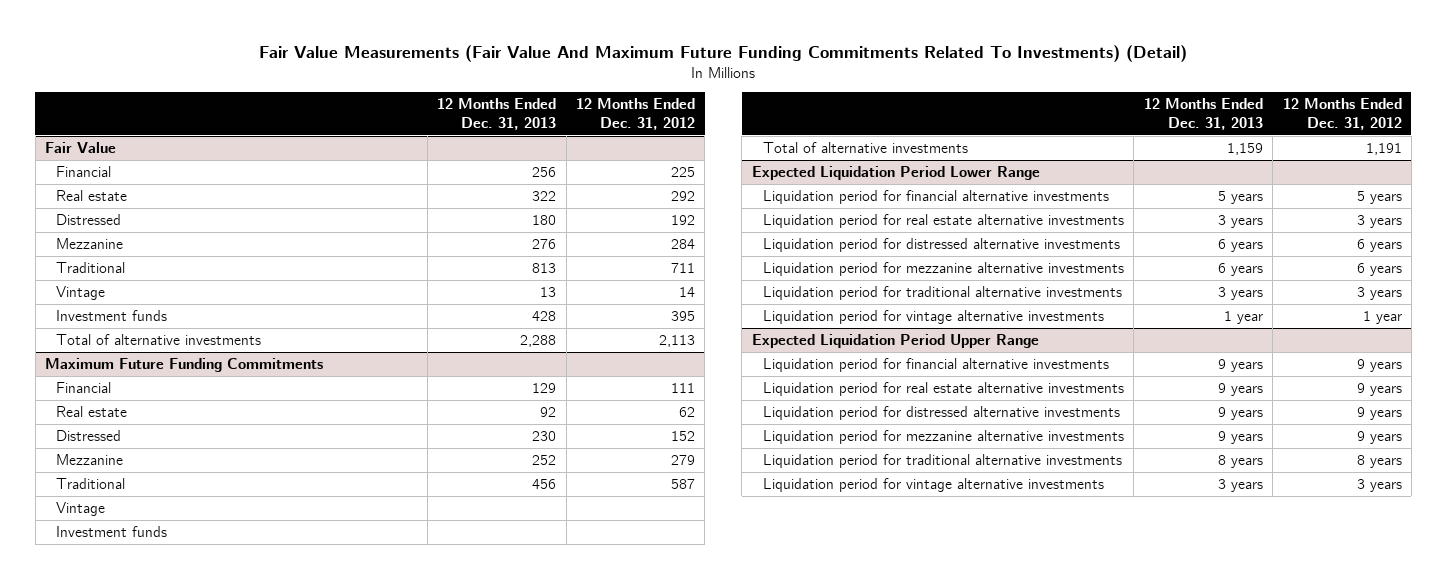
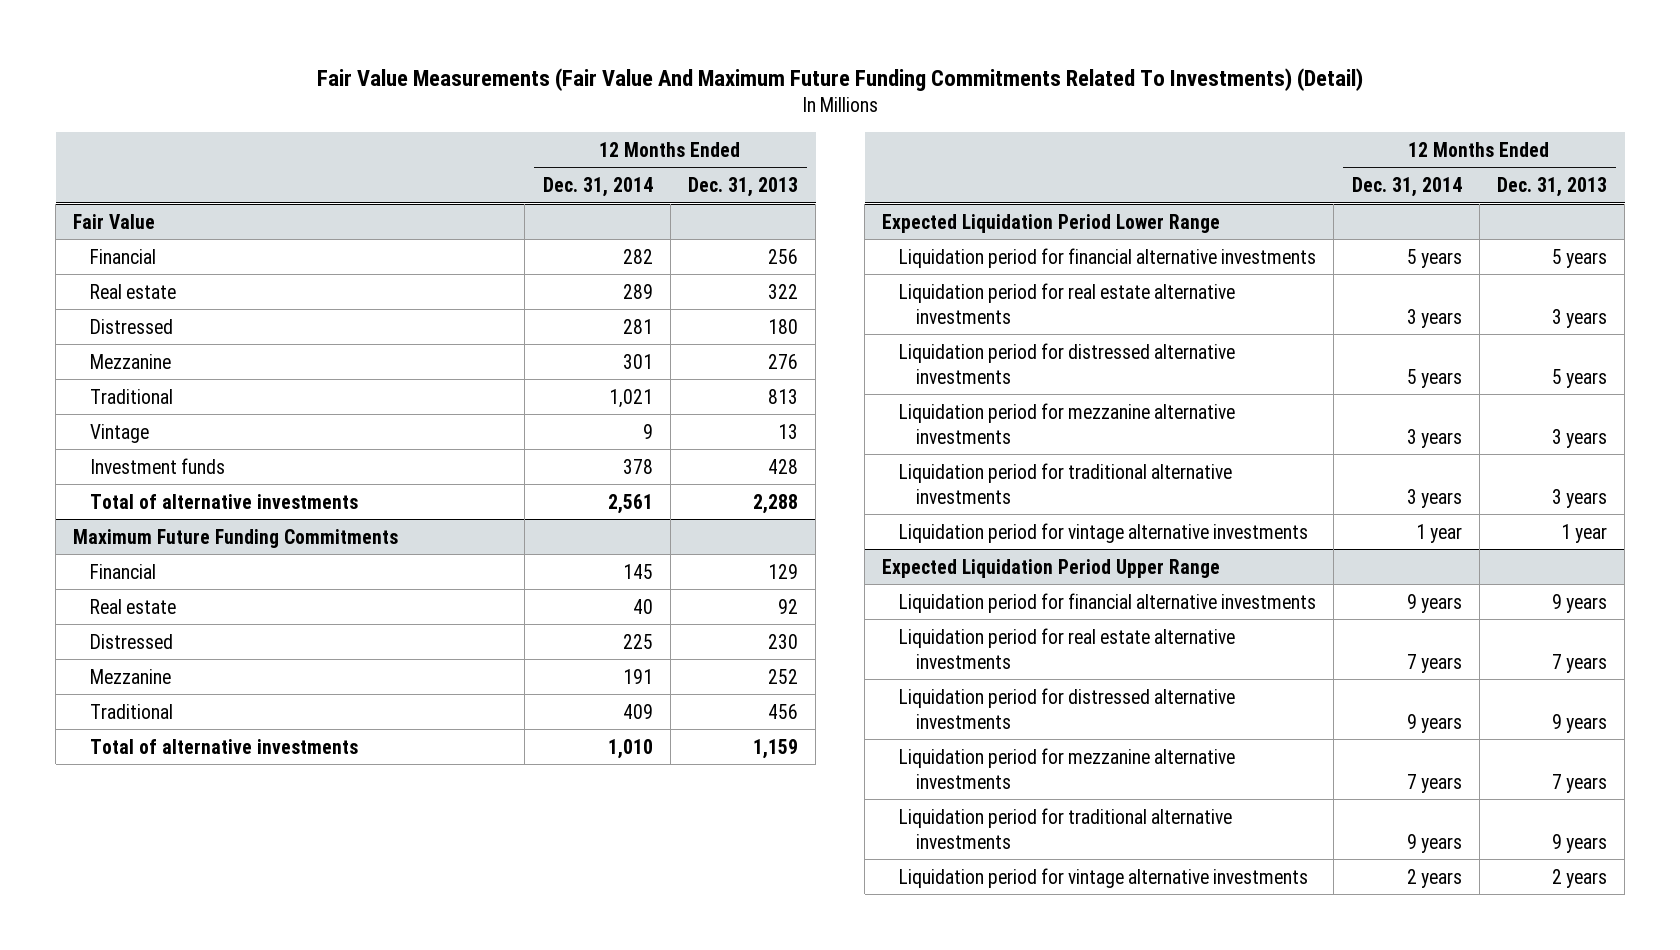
[576,98,696,130] 12 Months Ended Dec. 31, 2012 -> none
none -> [542,176,653,197] Dec. 31, 2014
[56,502,106,517] Vintage -> none
[56,526,168,538] Investment funds -> none
[1217,239,1263,253] 6 years -> [1552,368,1608,388] 5 years
[1217,263,1263,277] 6 years -> [1552,428,1608,448] 3 years
[1217,383,1263,397] 9 years -> [1552,653,1608,673] 7 years
[1217,431,1263,445] 9 years -> [1552,773,1608,793] 7 years
[1217,455,1263,469] 8 years -> [1552,833,1608,853] 9 years
[1217,479,1263,493] 3 years -> [1552,868,1608,888] 2 years

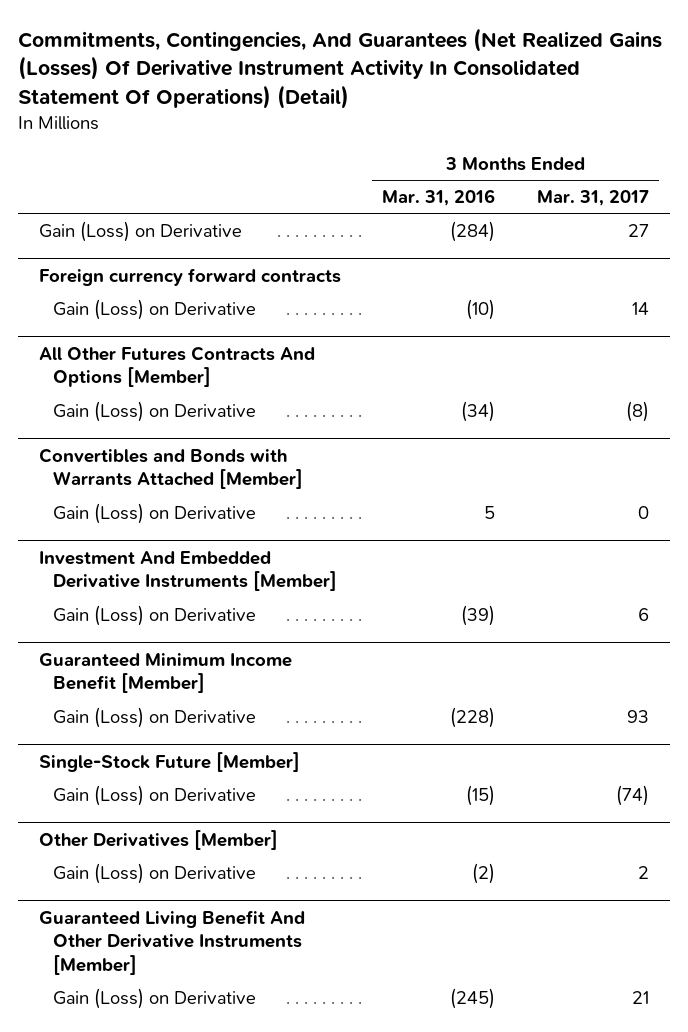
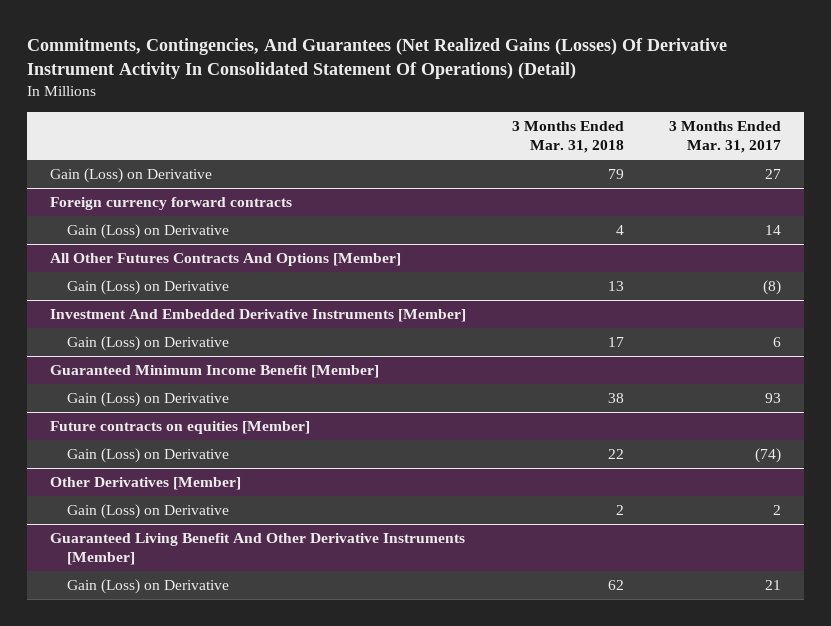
[382,189,496,207] Mar. 31, 2016 -> none
none -> [511,120,624,154] 3 Months Ended Mar. 31, 2018
[38,447,303,490] Convertibles and Bonds with Warrants Attached [Member] -> none
[52,502,256,524] Gain (Loss) on Derivative -> none
[38,751,300,772] Single-Stock Future [Member] -> [50,421,311,435] Future contracts on equities [Member]

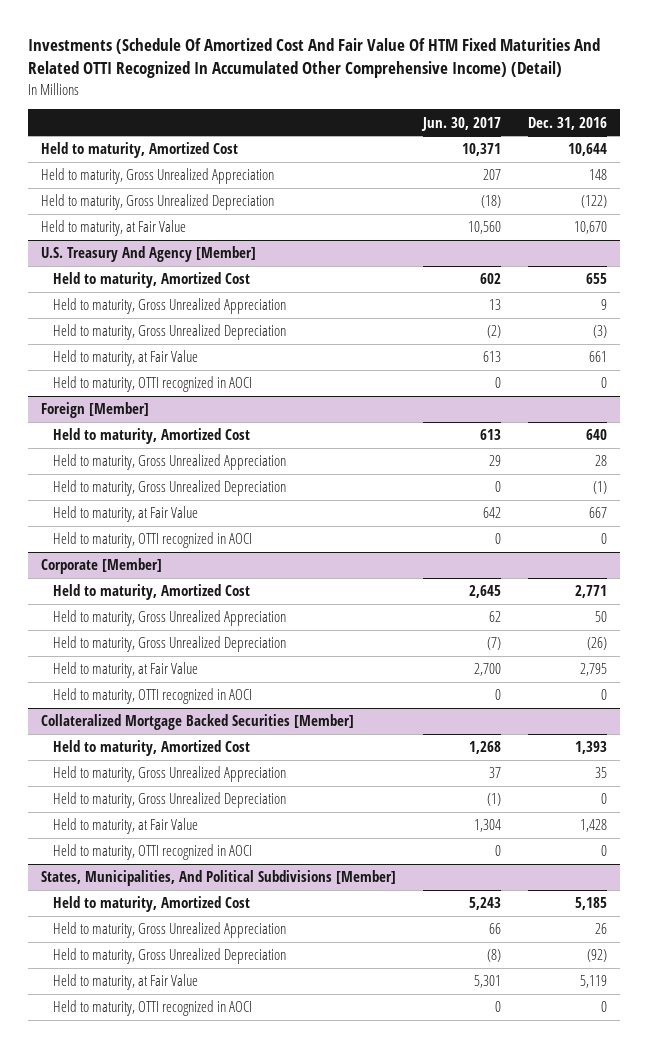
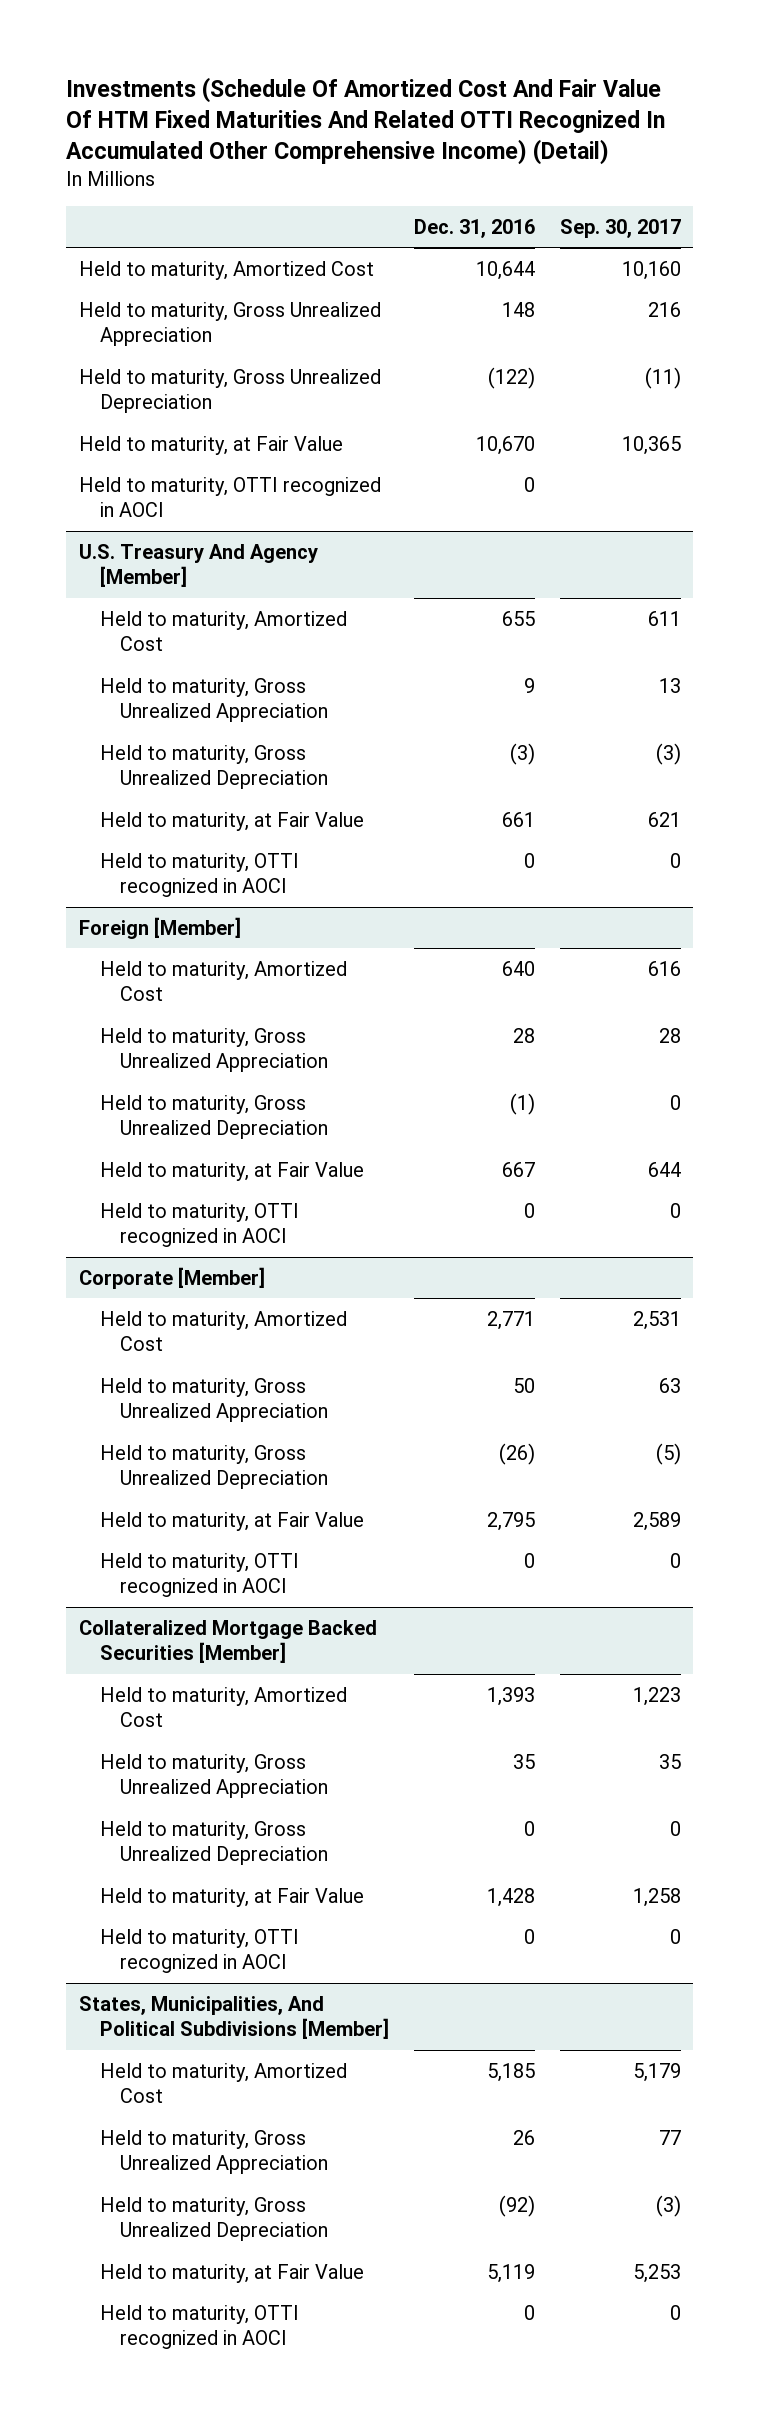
[421,116,502,131] Jun. 30, 2017 -> none
none -> [559,218,681,238] Sep. 30, 2017
none -> [79,476,382,518] Held to maturity, OTTI recognized in AOCI

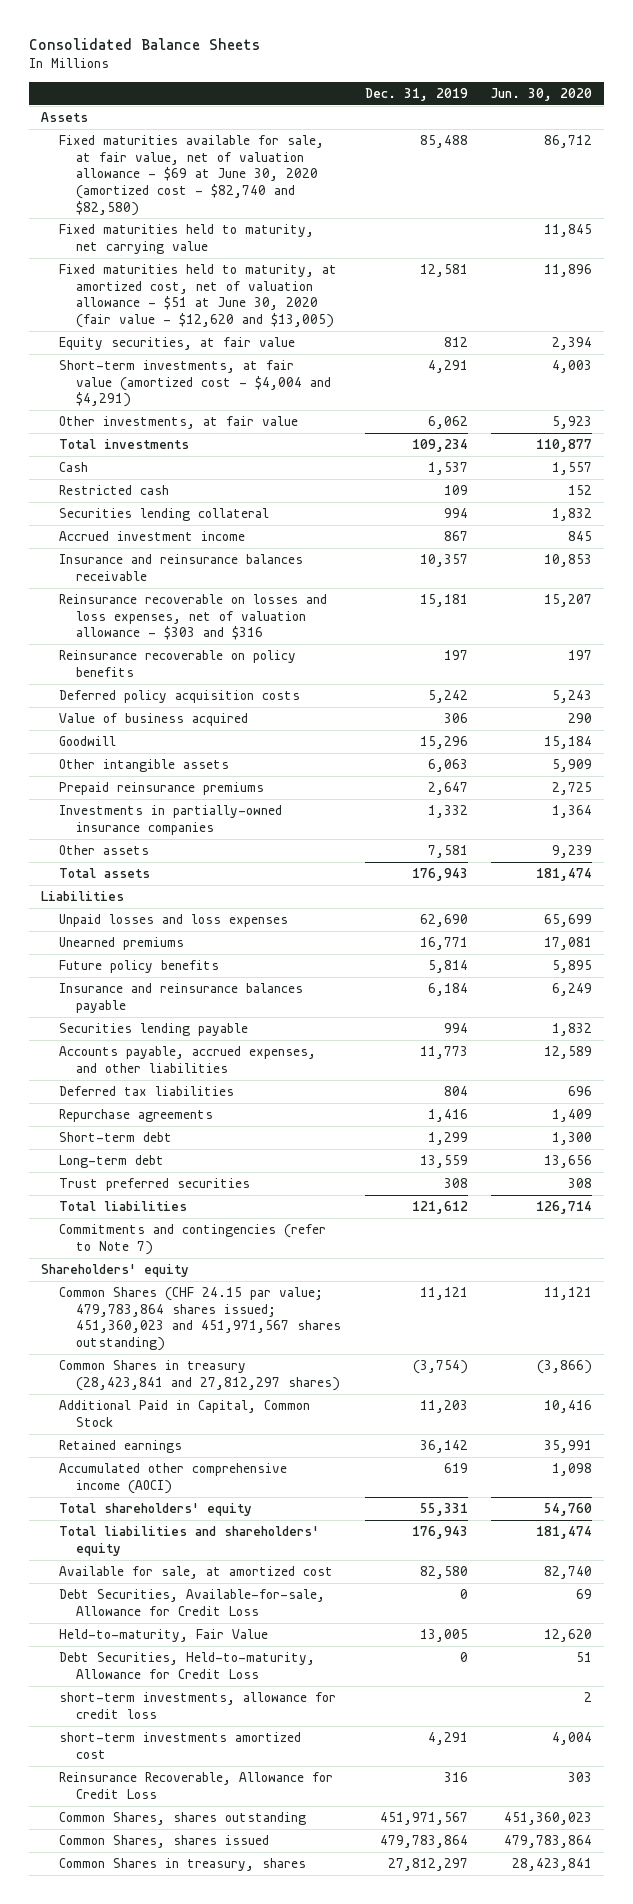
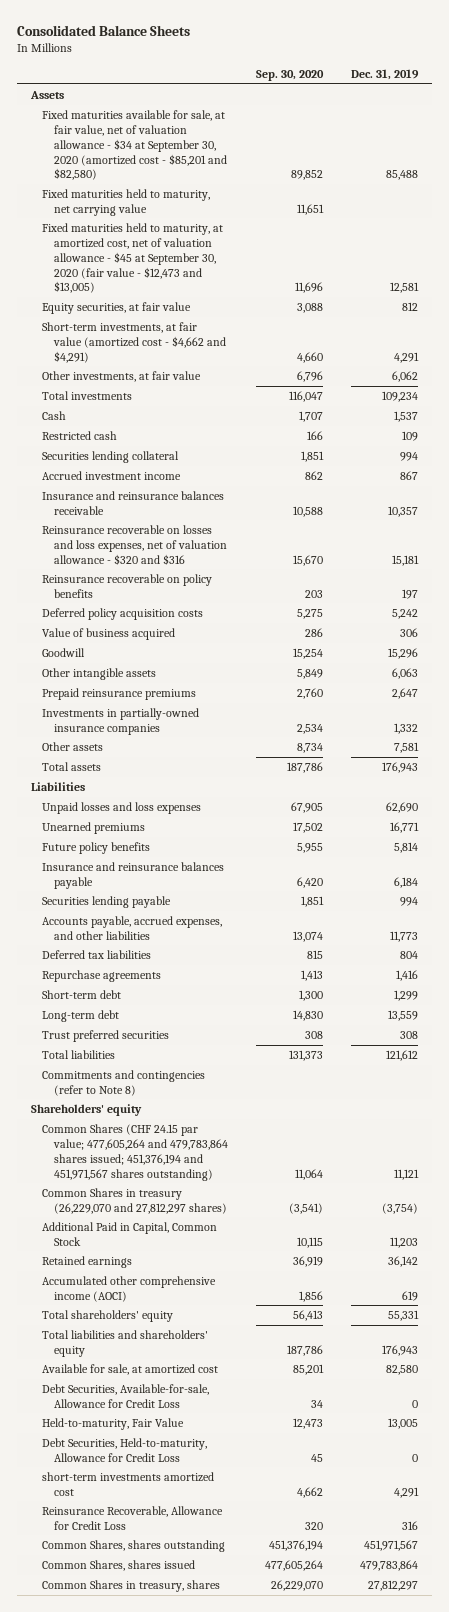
[491,87,593,101] Jun. 30, 2020 -> none
none -> [256,70,325,82] Sep. 30, 2020
[58,135,324,216] Fixed maturities available for sale, at fair value, net of valuation allowance - $69 at June 30, 2020 (amortized cost - $82,740 and $82,580) -> [42,109,227,181] Fixed maturities available for sale, at fair value, net of valuation allowance - $34 at September 30, 2020 (amortized cost - $85,201 and $82,580)
[58,264,337,329] Fixed maturities held to maturity, at amortized cost, net of valuation allowance - $51 at June 30, 2020 (fair value - $12,620 and $13,005) -> [42,222,224,294] Fixed maturities held to maturity, at amortized cost, net of valuation allowance - $45 at September 30, 2020 (fair value - $12,473 and $13,005)
[58,360,332,408] Short-term investments, at fair value (amortized cost - $4,004 and $4,291) -> [42,321,226,363] Short-term investments, at fair value (amortized cost - $4,662 and $4,291)
[58,594,327,641] Reinsurance recoverable on losses and loss expenses, net of valuation allowance - $303 and $316 -> [42,524,227,565] Reinsurance recoverable on losses and loss expenses, net of valuation allowance - $320 and $316
[58,1224,326,1255] Commitments and contingencies (refer to Note 7) -> [42,1069,206,1096] Commitments and contingencies (refer to Note 8)
[58,1287,342,1352] Common Shares (CHF 24.15 par value; 479,783,864 shares issued; 451,360,023 and 451,971,567 shares outstanding) -> [42,1123,228,1181] Common Shares (CHF 24.15 par value; 477,605,264 and 479,783,864 shares issued; 451,376,194 and 451,971,567 shares outstanding)
[58,1360,341,1391] Common Shares in treasury (28,423,841 and 27,812,297 shares) -> [42,1187,227,1214] Common Shares in treasury (26,229,070 and 27,812,297 shares)
[58,1692,336,1719] short-term investments, allowance for credit loss -> none

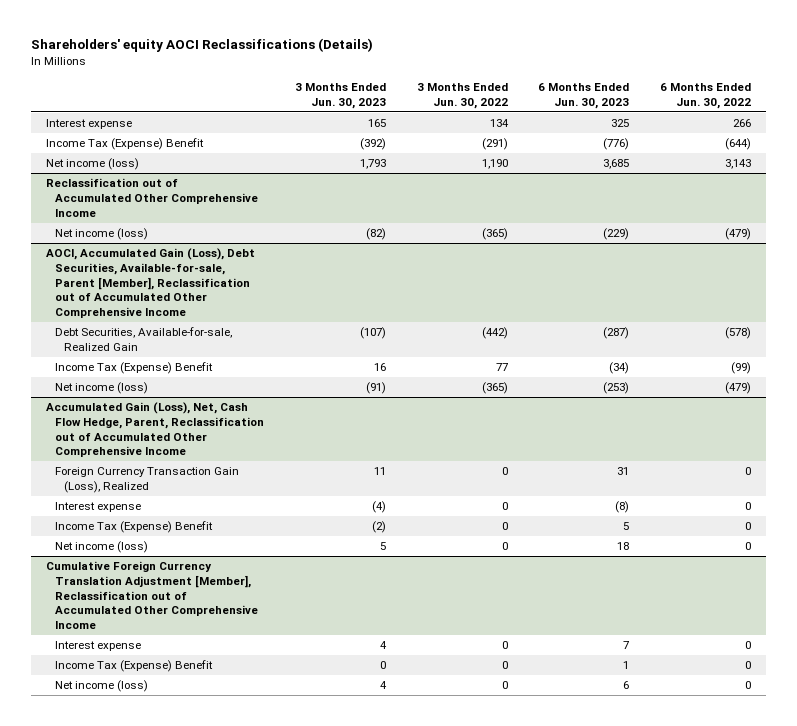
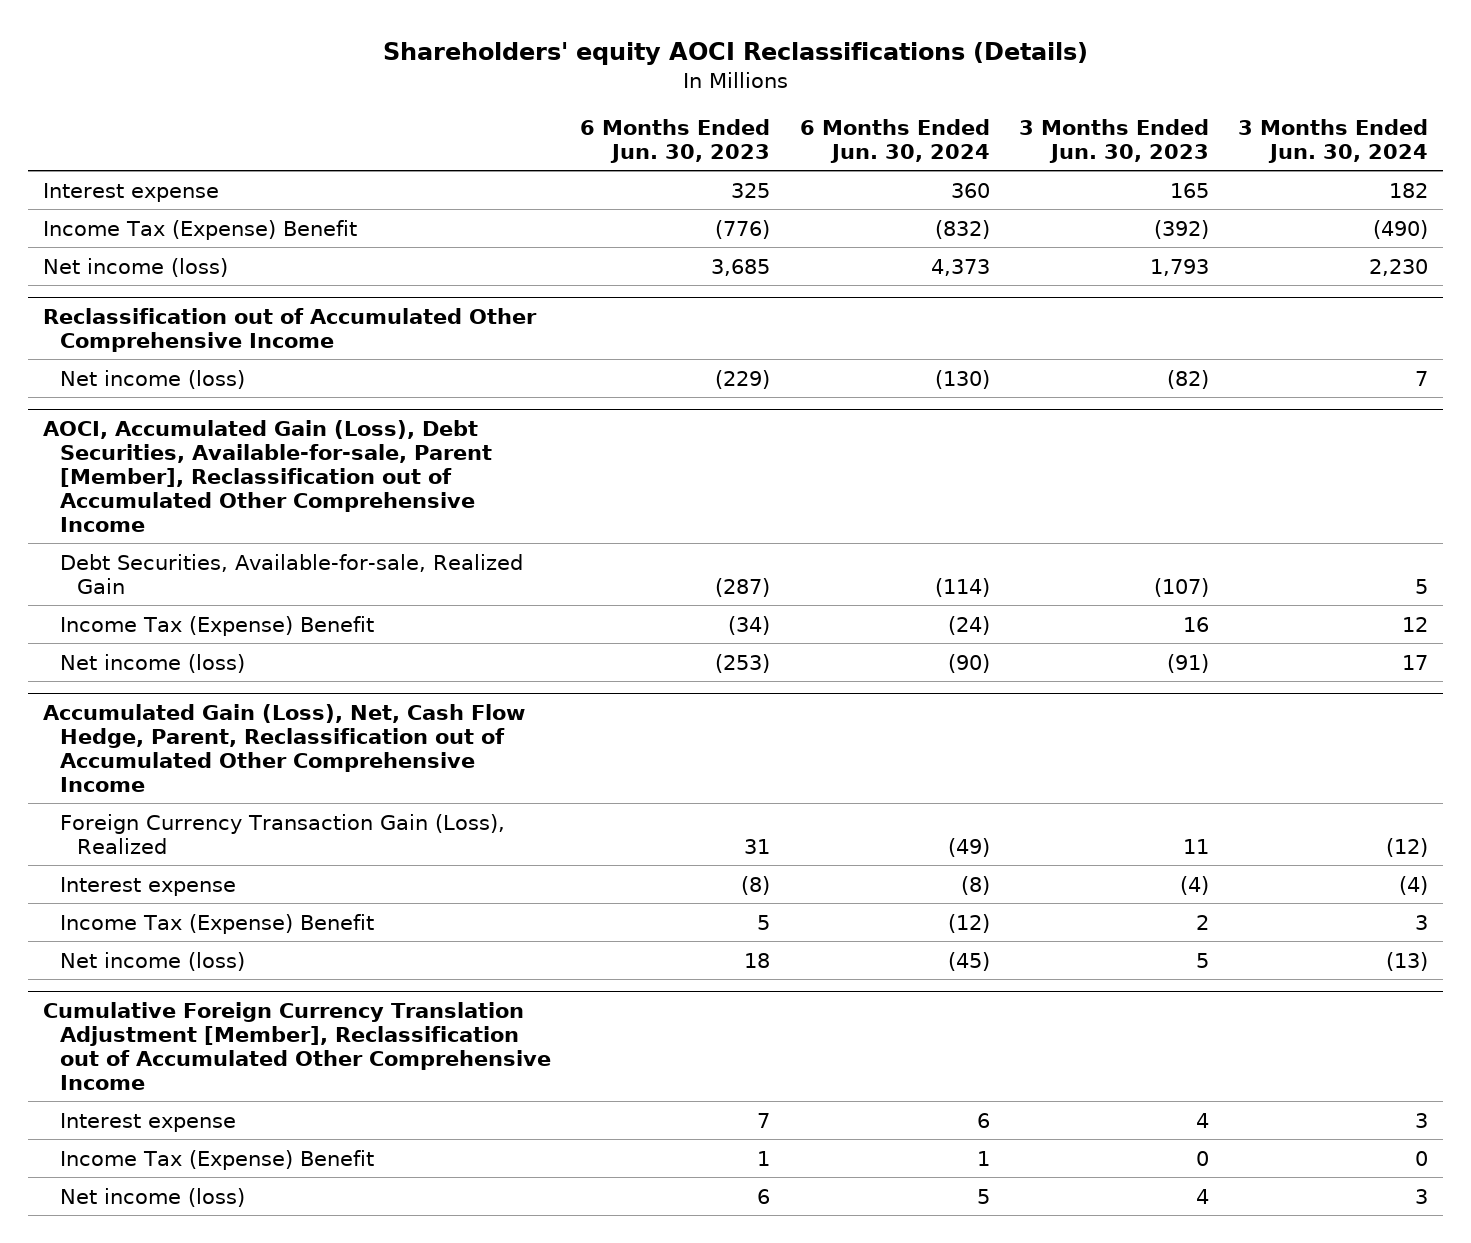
[416,82,508,109] 3 Months Ended Jun. 30, 2022 -> none
[659,82,751,109] 6 Months Ended Jun. 30, 2022 -> none
none -> [799,118,990,163] 6 Months Ended Jun. 30, 2024
none -> [1238,118,1429,163] 3 Months Ended Jun. 30, 2024
[371,521,386,534] (2) -> [1195,914,1209,930] 2

